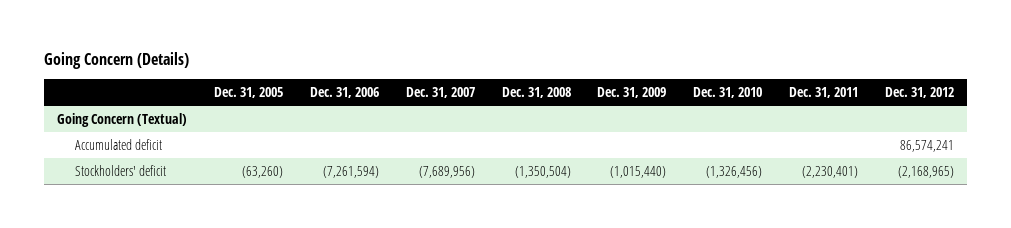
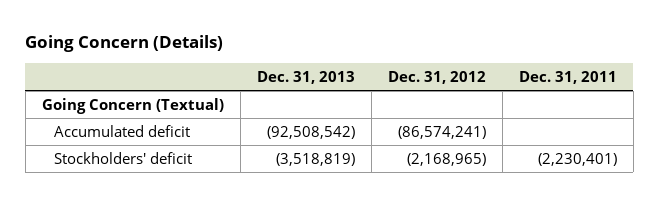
[214,87,284,99] Dec. 31, 2005 -> none
[309,87,379,99] Dec. 31, 2006 -> none
[405,87,475,99] Dec. 31, 2007 -> none
[501,87,571,99] Dec. 31, 2008 -> none
[597,87,667,99] Dec. 31, 2009 -> none
[693,87,763,99] Dec. 31, 2010 -> none
none -> [256,70,355,84] Dec. 31, 2013
[899,140,954,153] 86,574,241 -> [397,125,486,139] (86,574,241)

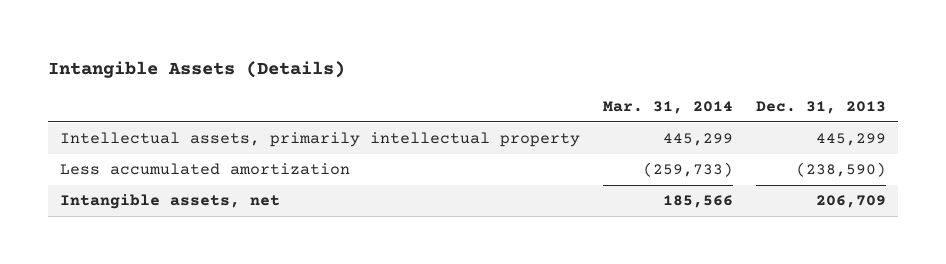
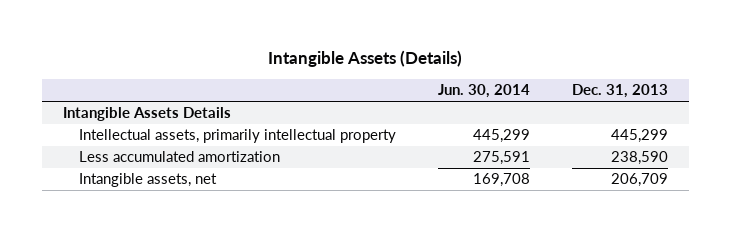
[602,100,733,114] Mar. 31, 2014 -> none
none -> [438,84,531,99] Jun. 30, 2014
none -> [62,107,231,122] Intangible Assets Details
[796,162,887,178] (238,590) -> [611,151,669,166] 238,590

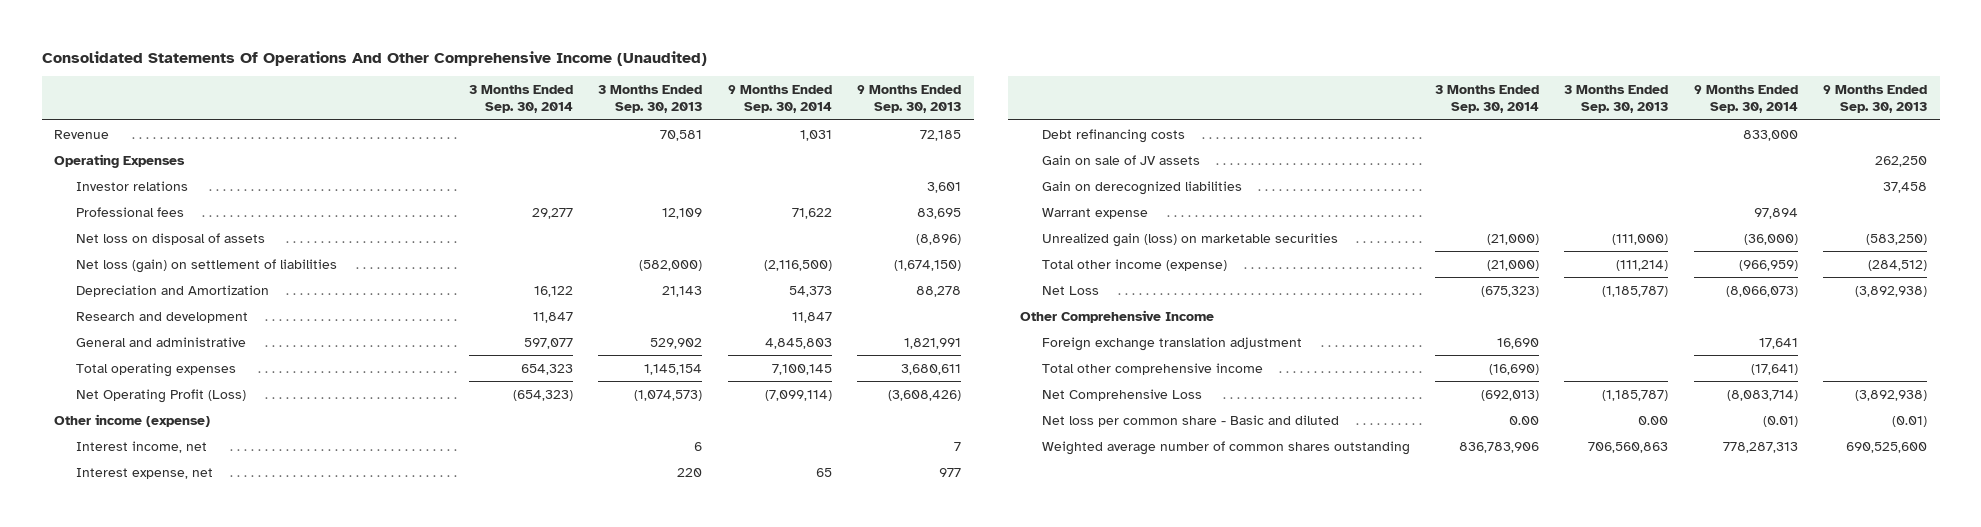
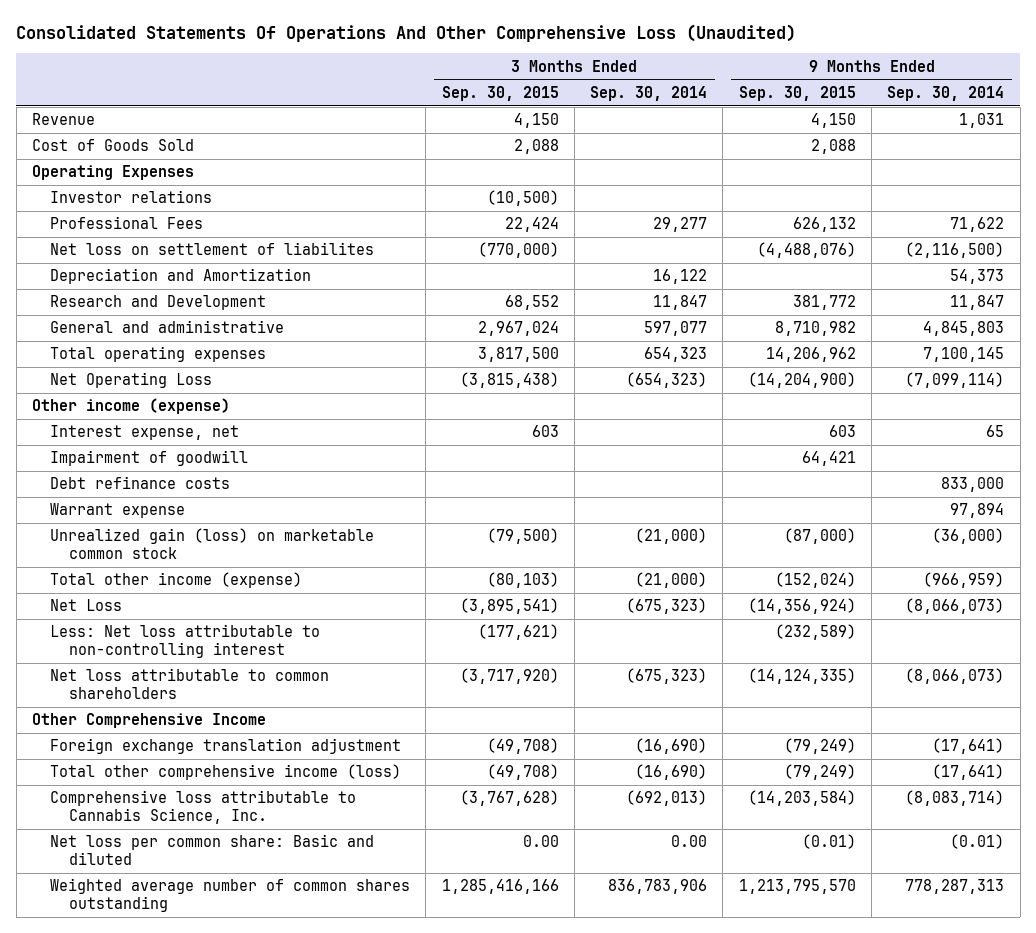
[41,50,707,66] Consolidated Statements Of Operations And Other Comprehensive Income (Unaudited) -> [16,23,797,42] Consolidated Statements Of Operations And Other Comprehensive Loss (Unaudited)
[598,85,703,114] 3 Months Ended Sep. 30, 2013 -> none
[857,85,962,114] 9 Months Ended Sep. 30, 2013 -> none
none -> [441,85,559,101] Sep. 30, 2015
none -> [738,85,856,101] Sep. 30, 2015
none -> [31,139,194,152] Cost of Goods Sold
[75,232,265,245] Net loss on disposal of assets -> none
[75,206,184,217] Professional fees -> [50,216,204,230] Professional Fees
[75,258,337,273] Net loss (gain) on settlement of liabilities -> [50,242,375,256] Net loss on settlement of liabilites
[75,311,248,323] Research and development -> [50,295,267,311] Research and Development
[75,388,246,403] Net Operating Profit (Loss) -> [50,372,213,389] Net Operating Loss
[75,440,207,453] Interest income, net -> none
[1041,154,1200,165] Gain on sale of JV assets -> none
[1041,180,1242,195] Gain on derecognized liabilities -> none
none -> [50,450,249,467] Impairment of goodwill
[1041,128,1185,143] Debt refinancing costs -> [50,476,231,490] Debt refinance costs
[1041,232,1338,247] Unrealized gain (loss) on marketable securities -> [50,528,375,560] Unrealized gain (loss) on marketable common stock
none -> [50,624,321,659] Less: Net loss attributable to non-controlling interest
none -> [50,668,330,700] Net loss attributable to common shareholders
[1497,337,1540,349] 16,690 -> [635,738,708,755] (16,690)
[1758,337,1798,349] 17,641 -> [932,738,1005,755] (17,641)
[1041,362,1263,375] Total other comprehensive income -> [50,764,402,781] Total other comprehensive income (loss)
[1041,388,1202,401] Net Comprehensive Loss -> [50,790,357,825] Comprehensive loss attributable to Cannabis Science, Inc.
[1041,414,1339,427] Net loss per common share - Basic and diluted -> [50,834,375,866] Net loss per common share: Basic and diluted

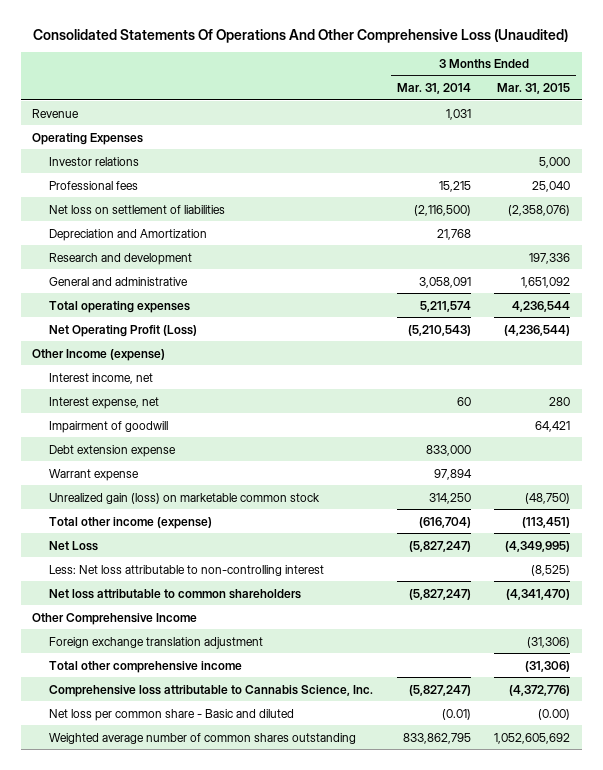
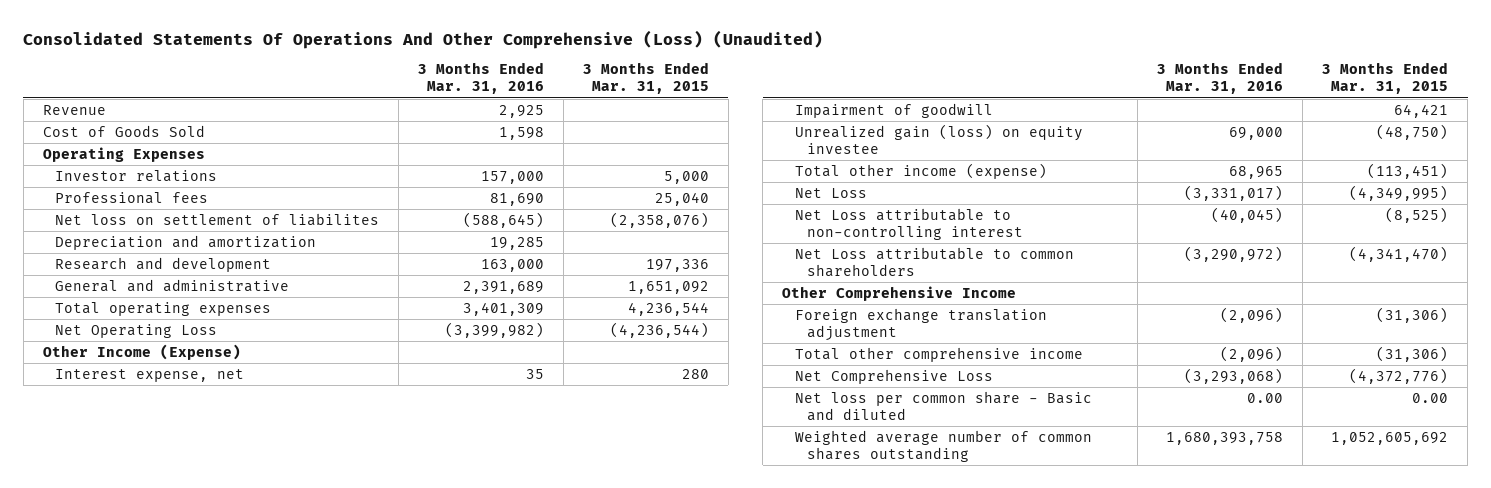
[33,28,569,43] Consolidated Statements Of Operations And Other Comprehensive Loss (Unaudited) -> [23,29,824,49] Consolidated Statements Of Operations And Other Comprehensive (Loss) (Unaudited)
[396,83,471,95] Mar. 31, 2014 -> none
none -> [417,62,544,95] 3 Months Ended Mar. 31, 2016
none -> [42,125,205,138] Cost of Goods Sold
[49,204,226,214] Net loss on settlement of liabilities -> [55,213,380,227] Net loss on settlement of liabilites
[49,228,208,241] Depreciation and Amortization -> [55,235,317,251] Depreciation and amortization
[49,372,154,384] Interest income, net -> none
[49,324,198,337] Net Operating Profit (Loss) -> [55,324,218,339] Net Operating Loss
[32,348,166,361] Other Income (expense) -> [42,344,241,361] Other Income (Expense)
[49,444,177,457] Debt extension expense -> none
[49,468,140,481] Warrant expense -> none
[49,492,321,504] Unrealized gain (loss) on marketable common stock -> [794,124,1083,154] Unrealized gain (loss) on equity investee
[49,564,325,576] Less: Net loss attributable to non-controlling interest -> [794,208,1024,240] Net Loss attributable to non-controlling interest
[49,588,302,599] Net loss attributable to common shareholders -> [794,247,1074,277] Net Loss attributable to common shareholders
[49,684,374,697] Comprehensive loss attributable to Cannabis Science, Inc. -> [794,369,993,385] Net Comprehensive Loss
[538,708,571,720] (0.00) -> [1412,393,1449,404] 0.00

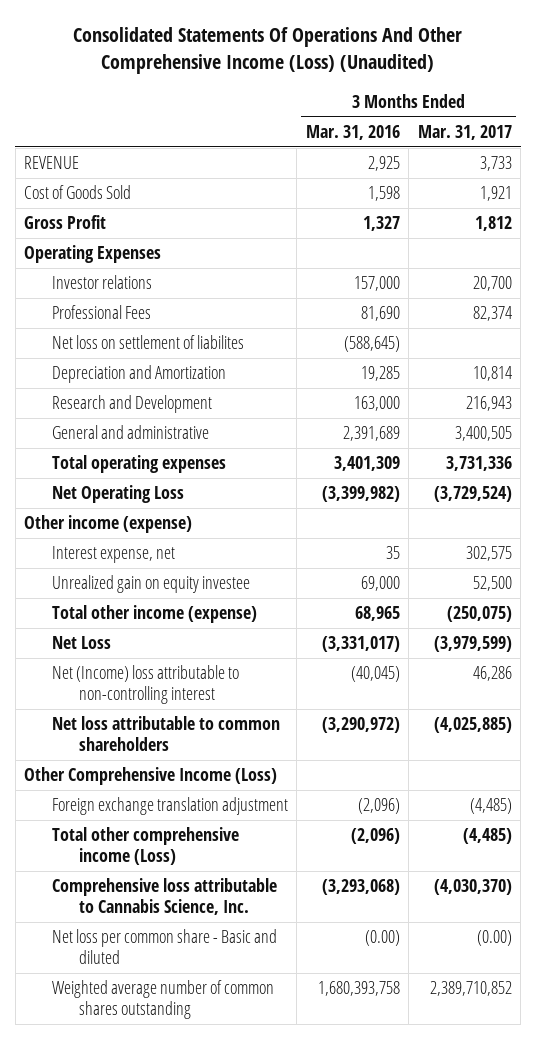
[23,29,824,49] Consolidated Statements Of Operations And Other Comprehensive (Loss) (Unaudited) -> [73,27,463,75] Consolidated Statements Of Operations And Other Comprehensive Income (Loss) (Unaudited)
[582,62,709,95] 3 Months Ended Mar. 31, 2015 -> none
none -> [417,124,512,140] Mar. 31, 2017
[42,105,106,116] Revenue -> [24,156,80,170] REVENUE
none -> [24,215,107,230] Gross Profit
[55,192,209,205] Professional fees -> [51,305,151,320] Professional Fees
[55,235,317,251] Depreciation and amortization -> [51,365,226,384] Depreciation and Amortization
[55,257,272,273] Research and development -> [51,395,212,414] Research and Development
[42,344,241,361] Other Income (Expense) -> [24,515,193,534] Other income (expense)
[794,103,993,119] Impairment of goodwill -> none
[794,124,1083,154] Unrealized gain (loss) on equity investee -> [51,575,250,594] Unrealized gain on equity investee
[794,208,1024,240] Net Loss attributable to non-controlling interest -> [51,665,239,705] Net (Income) loss attributable to non-controlling interest
[794,247,1074,277] Net Loss attributable to common shareholders -> [51,716,280,752] Net loss attributable to common shareholders
[782,286,1017,302] Other Comprehensive Income -> [24,767,278,786] Other Comprehensive Income (Loss)
[794,347,1083,363] Total other comprehensive income -> [51,827,239,866] Total other comprehensive income (Loss)
[794,369,993,385] Net Comprehensive Loss -> [51,878,277,916] Comprehensive loss attributable to Cannabis Science, Inc.
[1247,393,1284,404] 0.00 -> [364,930,400,947] (0.00)

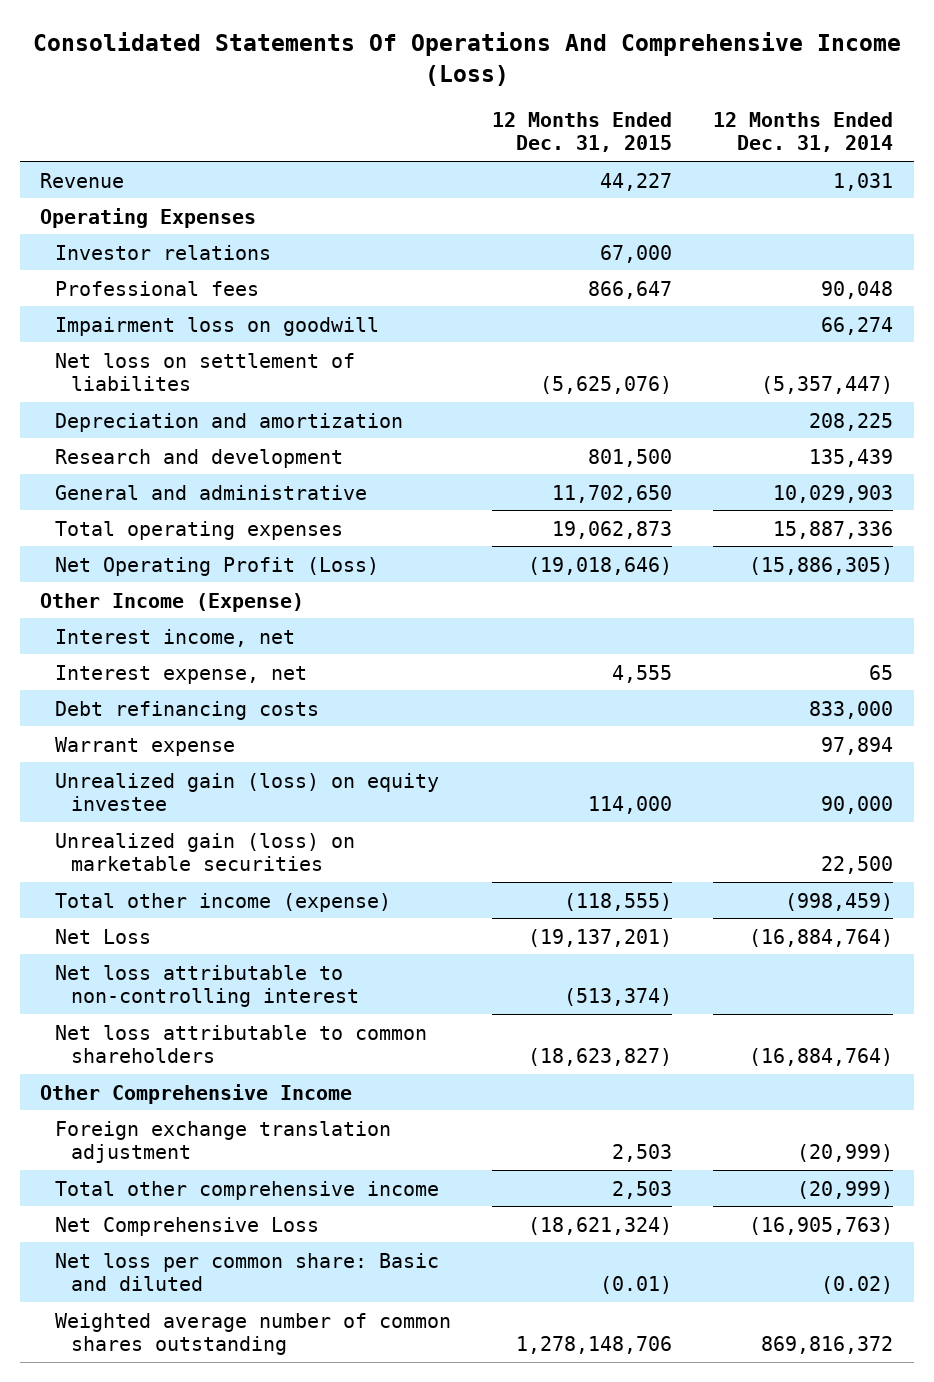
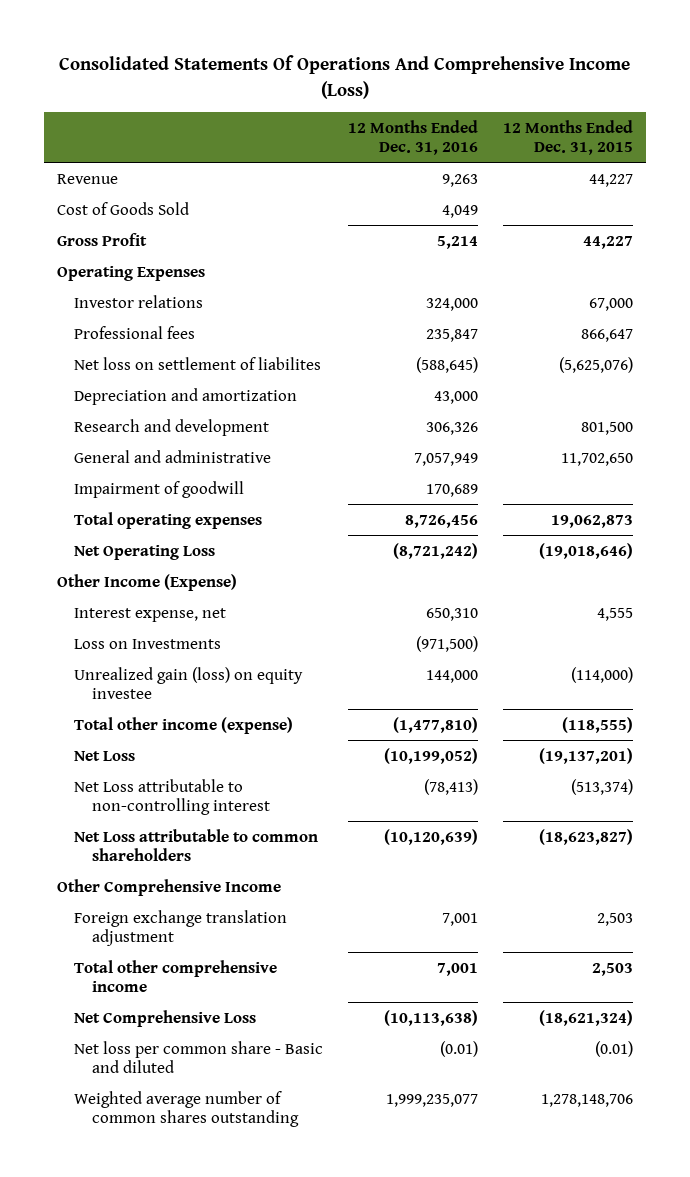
[713,112,894,153] 12 Months Ended Dec. 31, 2014 -> none
none -> [348,119,479,155] 12 Months Ended Dec. 31, 2016
none -> [56,201,189,215] Cost of Goods Sold
none -> [56,232,147,246] Gross Profit
[55,316,380,336] Impairment loss on goodwill -> none
none -> [74,480,245,498] Impairment of goodwill
[55,556,380,576] Net Operating Profit (Loss) -> [74,544,216,560] Net Operating Loss
[55,628,296,647] Interest income, net -> none
[55,700,320,720] Debt refinancing costs -> none
[55,736,236,756] Warrant expense -> none
[55,832,356,871] Unrealized gain (loss) on marketable securities -> none
none -> [74,638,222,649] Loss on Investments
[588,795,673,814] 114,000 -> [571,666,634,683] (114,000)
[55,964,359,1007] Net loss attributable to non-controlling interest -> [74,778,270,815] Net Loss attributable to non-controlling interest
[55,1024,428,1063] Net loss attributable to common shareholders -> [74,828,319,861] Net Loss attributable to common shareholders
[55,1252,440,1291] Net loss per common share: Basic and diluted -> [74,1040,324,1073] Net loss per common share - Basic and diluted

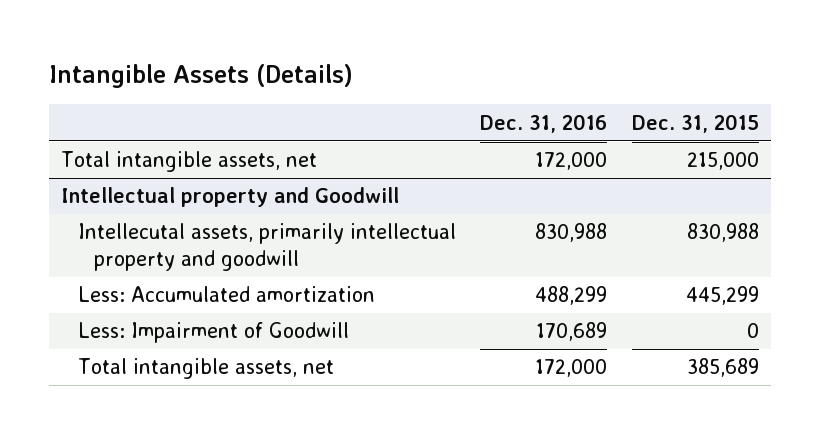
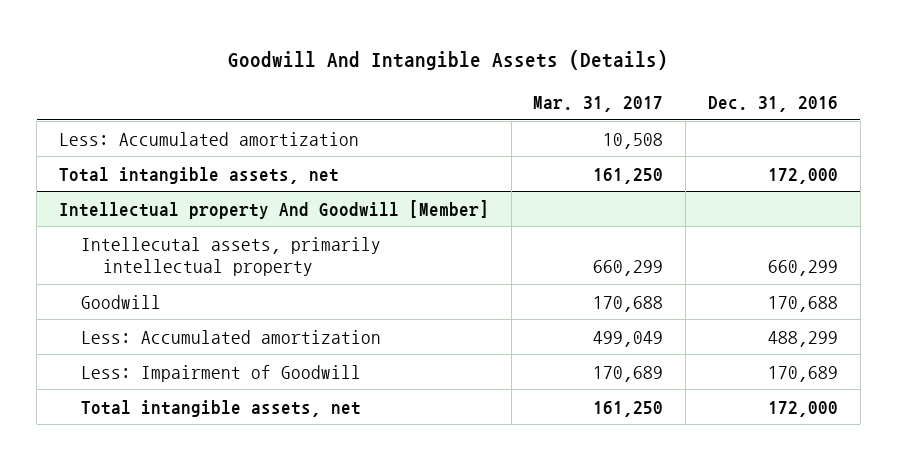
[49,63,354,88] Intangible Assets (Details) -> [228,49,669,70] Goodwill And Intangible Assets (Details)
[631,113,759,133] Dec. 31, 2015 -> none
none -> [533,95,664,112] Mar. 31, 2017
none -> [59,131,360,146] Less: Accumulated amortization
[61,187,400,208] Intellectual property and Goodwill -> [59,199,490,219] Intellectual property And Goodwill [Member]
[77,223,456,272] Intellecutal assets, primarily intellectual property and goodwill -> [81,236,382,277] Intellecutal assets, primarily intellectual property
[535,223,608,243] 830,988 -> [767,260,838,277] 660,299
none -> [81,294,162,309] Goodwill

